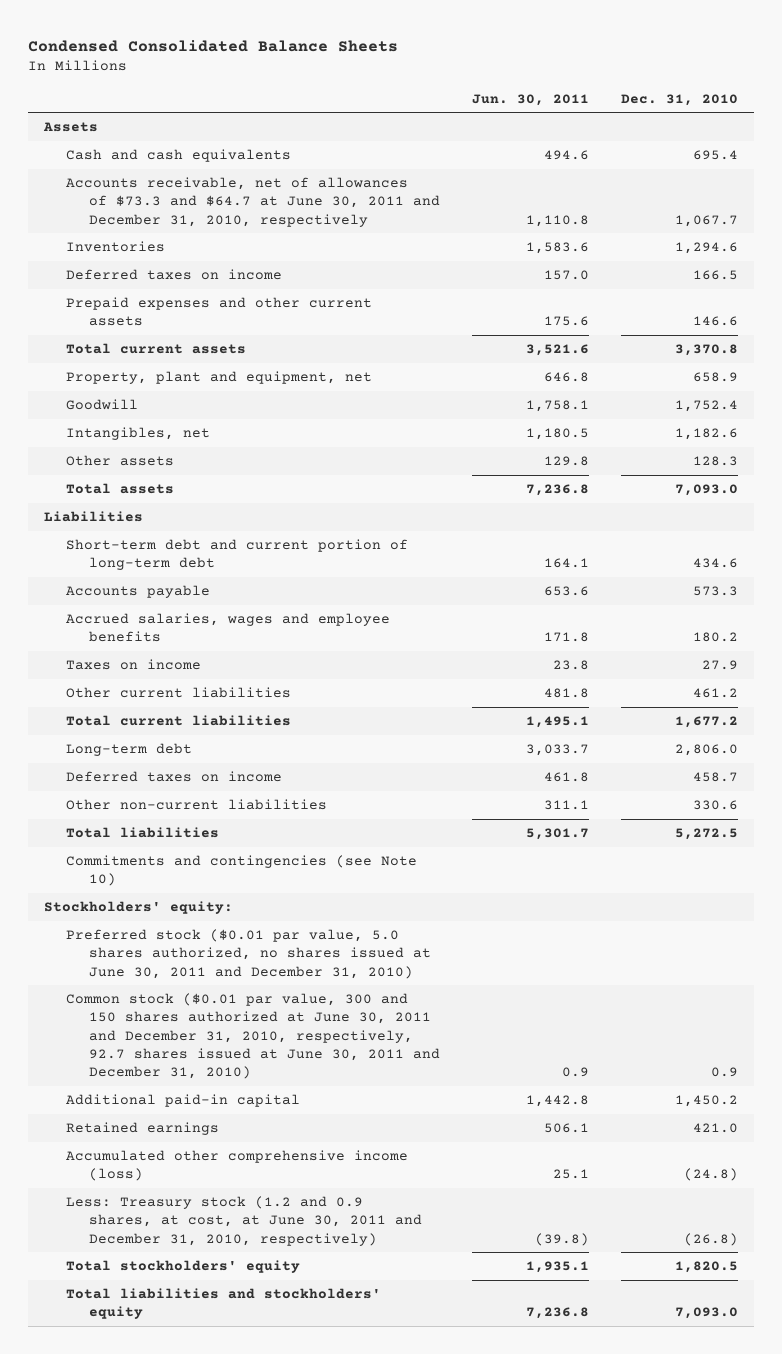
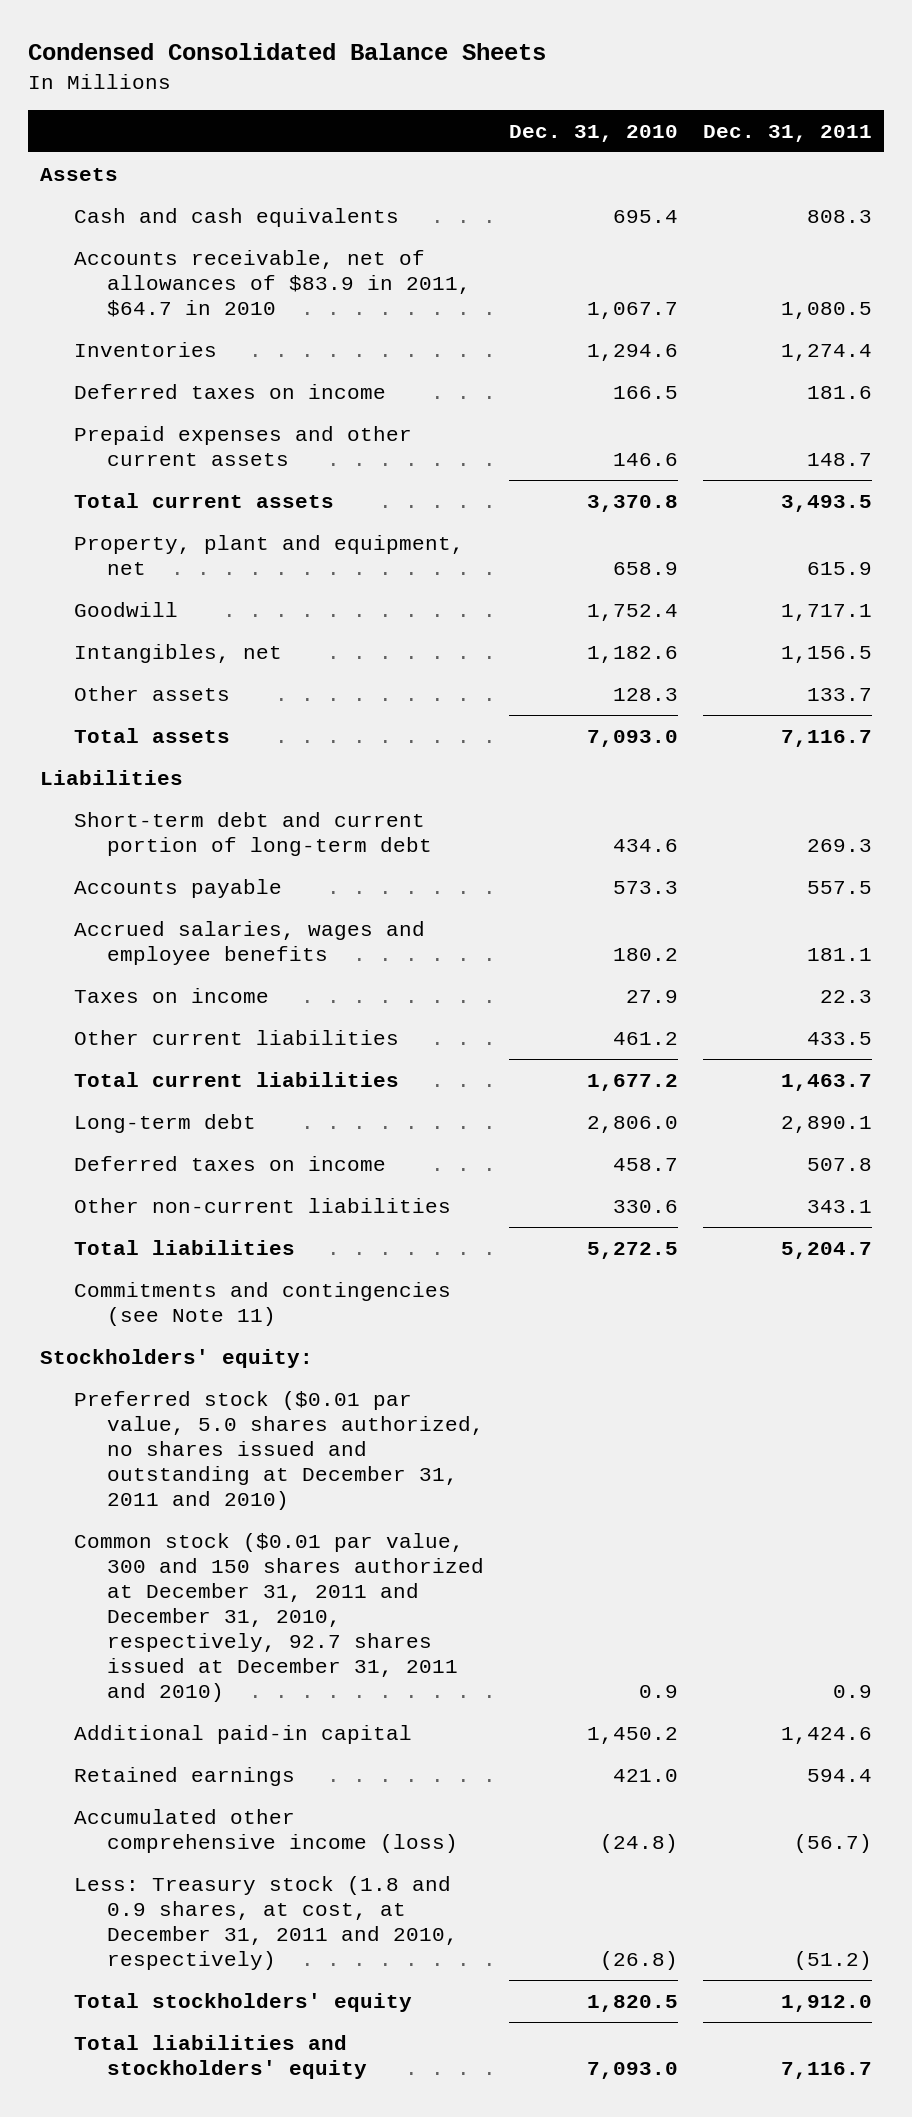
[471,93,589,106] Jun. 30, 2011 -> none
none -> [702,124,872,142] Dec. 31, 2011
[66,177,440,227] Accounts receivable, net of allowances of $73.3 and $64.7 at June 30, 2011 and December 31, 2010, respectively -> [73,249,472,317] Accounts receivable, net of allowances of $83.9 in 2011, $64.7 in 2010
[66,855,418,887] Commitments and contingencies (see Note 10) -> [73,1281,451,1326] Commitments and contingencies (see Note 11)
[66,929,431,979] Preferred stock ($0.01 par value, 5.0 shares authorized, no shares issued at June 30, 2011 and December 31, 2010) -> [73,1390,485,1510] Preferred stock ($0.01 par value, 5.0 shares authorized, no shares issued and outstanding at December 31, 2011 and 2010)
[66,993,440,1080] Common stock ($0.01 par value, 300 and 150 shares authorized at June 30, 2011 and December 31, 2010, respectively, 92.7 shares issued at June 30, 2011 and December 31, 2010) -> [73,1532,485,1702] Common stock ($0.01 par value, 300 and 150 shares authorized at December 31, 2011 and December 31, 2010, respectively, 92.7 shares issued at December 31, 2011 and 2010)
[66,1196,422,1246] Less: Treasury stock (1.2 and 0.9 shares, at cost, at June 30, 2011 and December 31, 2010, respectively) -> [73,1875,459,1970] Less: Treasury stock (1.8 and 0.9 shares, at cost, at December 31, 2011 and 2010, respectively)

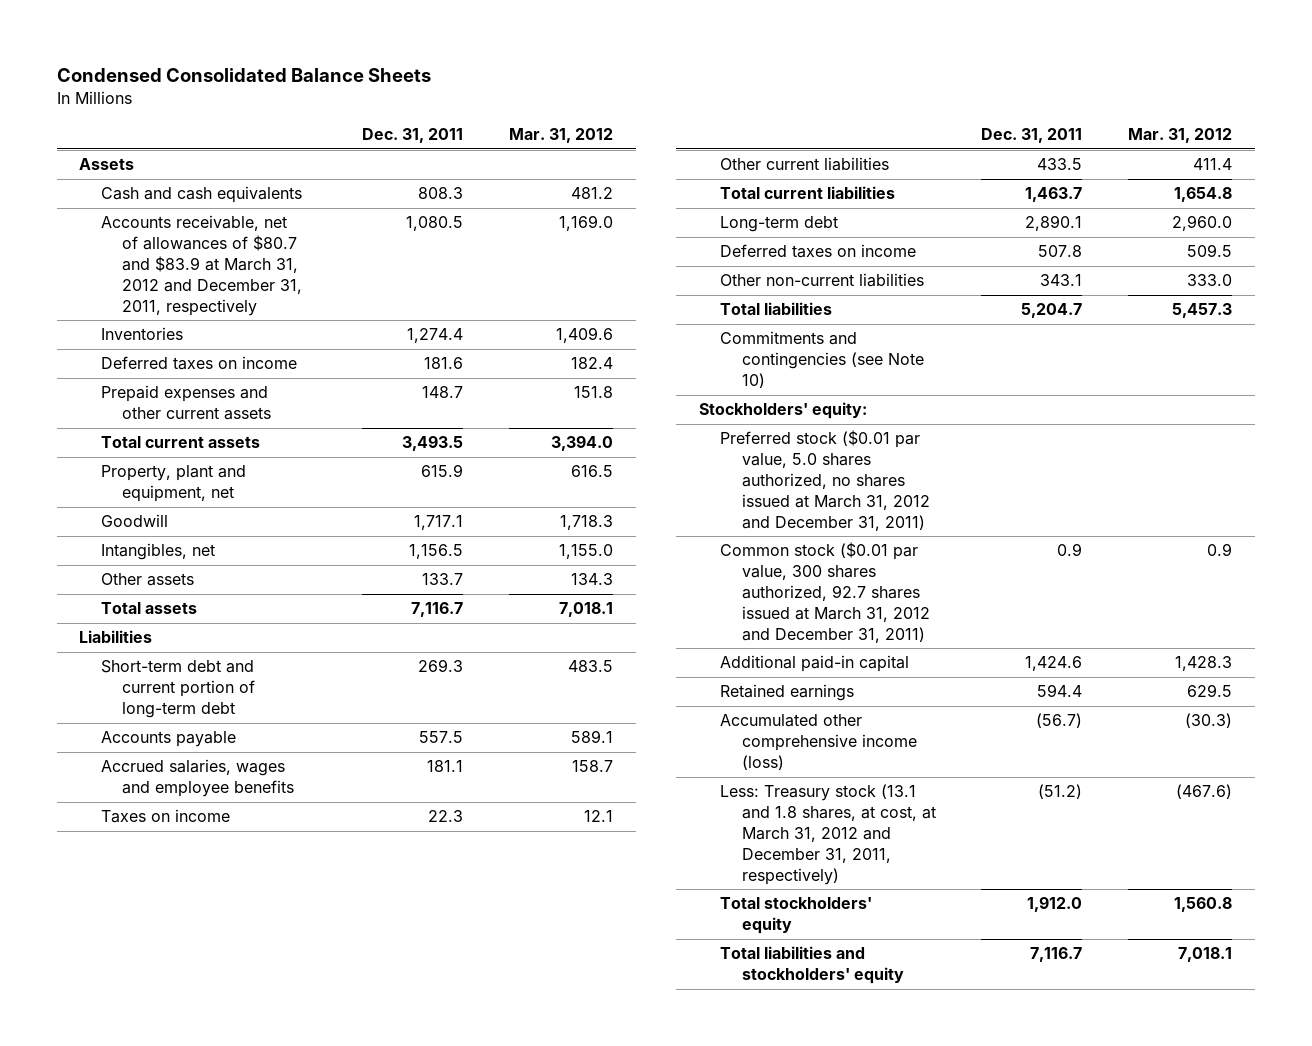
[508,124,678,142] Dec. 31, 2010 -> none
none -> [508,128,613,144] Mar. 31, 2012
[73,249,472,317] Accounts receivable, net of allowances of $83.9 in 2011, $64.7 in 2010 -> [100,215,303,316] Accounts receivable, net of allowances of $80.7 and $83.9 at March 31, 2012 and December 31, 2011, respectively
[73,1281,451,1326] Commitments and contingencies (see Note 11) -> [720,331,924,388] Commitments and contingencies (see Note 10)
[73,1390,485,1510] Preferred stock ($0.01 par value, 5.0 shares authorized, no shares issued and outstanding at December 31, 2011 and 2010) -> [720,430,930,531] Preferred stock ($0.01 par value, 5.0 shares authorized, no shares issued at March 31, 2012 and December 31, 2011)
[73,1532,485,1702] Common stock ($0.01 par value, 300 and 150 shares authorized at December 31, 2011 and December 31, 2010, respectively, 92.7 shares issued at December 31, 2011 and 2010) -> [720,542,930,643] Common stock ($0.01 par value, 300 shares authorized, 92.7 shares issued at March 31, 2012 and December 31, 2011)
[73,1875,459,1970] Less: Treasury stock (1.8 and 0.9 shares, at cost, at December 31, 2011 and 2010, respectively) -> [720,784,936,885] Less: Treasury stock (13.1 and 1.8 shares, at cost, at March 31, 2012 and December 31, 2011, respectively)

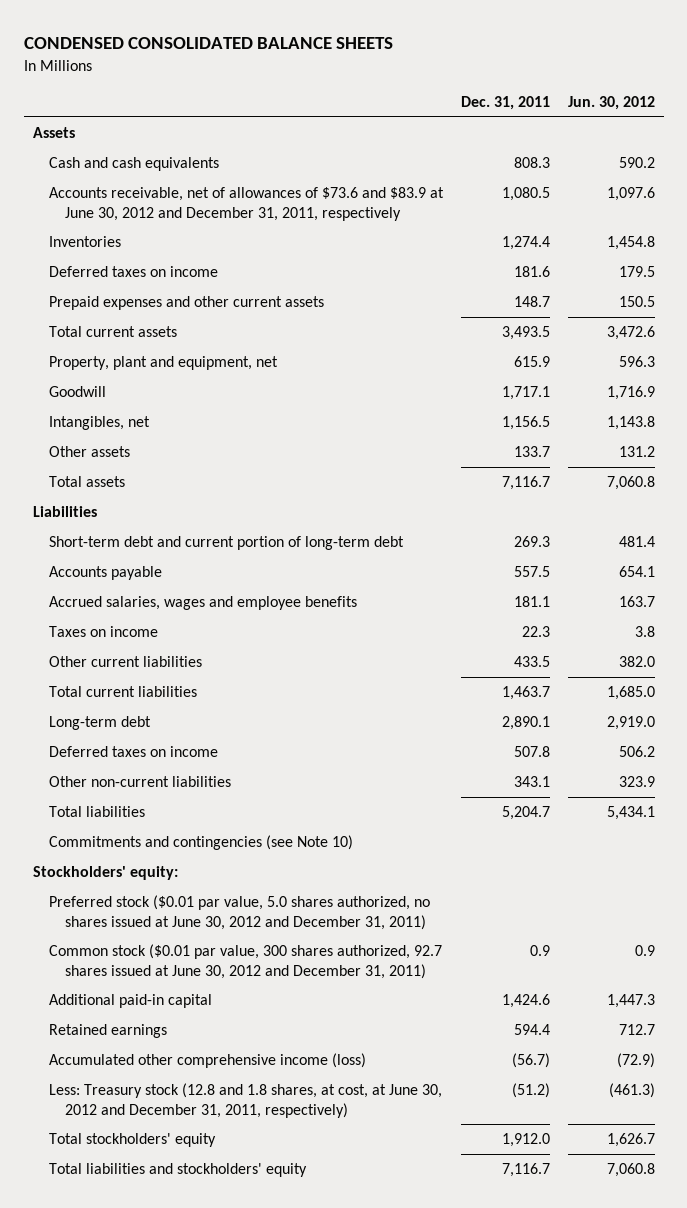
[56,67,431,82] Condensed Consolidated Balance Sheets -> [23,36,393,49] CONDENSED CONSOLIDATED BALANCE SHEETS
[508,128,613,144] Mar. 31, 2012 -> none
none -> [567,96,655,111] Jun. 30, 2012
[100,215,303,316] Accounts receivable, net of allowances of $80.7 and $83.9 at March 31, 2012 and December 31, 2011, respectively -> [48,187,444,221] Accounts receivable, net of allowances of $73.6 and $83.9 at June 30, 2012 and December 31, 2011, respectively
[720,430,930,531] Preferred stock ($0.01 par value, 5.0 shares authorized, no shares issued at March 31, 2012 and December 31, 2011) -> [48,895,430,930] Preferred stock ($0.01 par value, 5.0 shares authorized, no shares issued at June 30, 2012 and December 31, 2011)
[720,542,930,643] Common stock ($0.01 par value, 300 shares authorized, 92.7 shares issued at March 31, 2012 and December 31, 2011) -> [48,944,442,979] Common stock ($0.01 par value, 300 shares authorized, 92.7 shares issued at June 30, 2012 and December 31, 2011)
[720,784,936,885] Less: Treasury stock (13.1 and 1.8 shares, at cost, at March 31, 2012 and December 31, 2011, respectively) -> [48,1083,442,1118] Less: Treasury stock (12.8 and 1.8 shares, at cost, at June 30, 2012 and December 31, 2011, respectively)

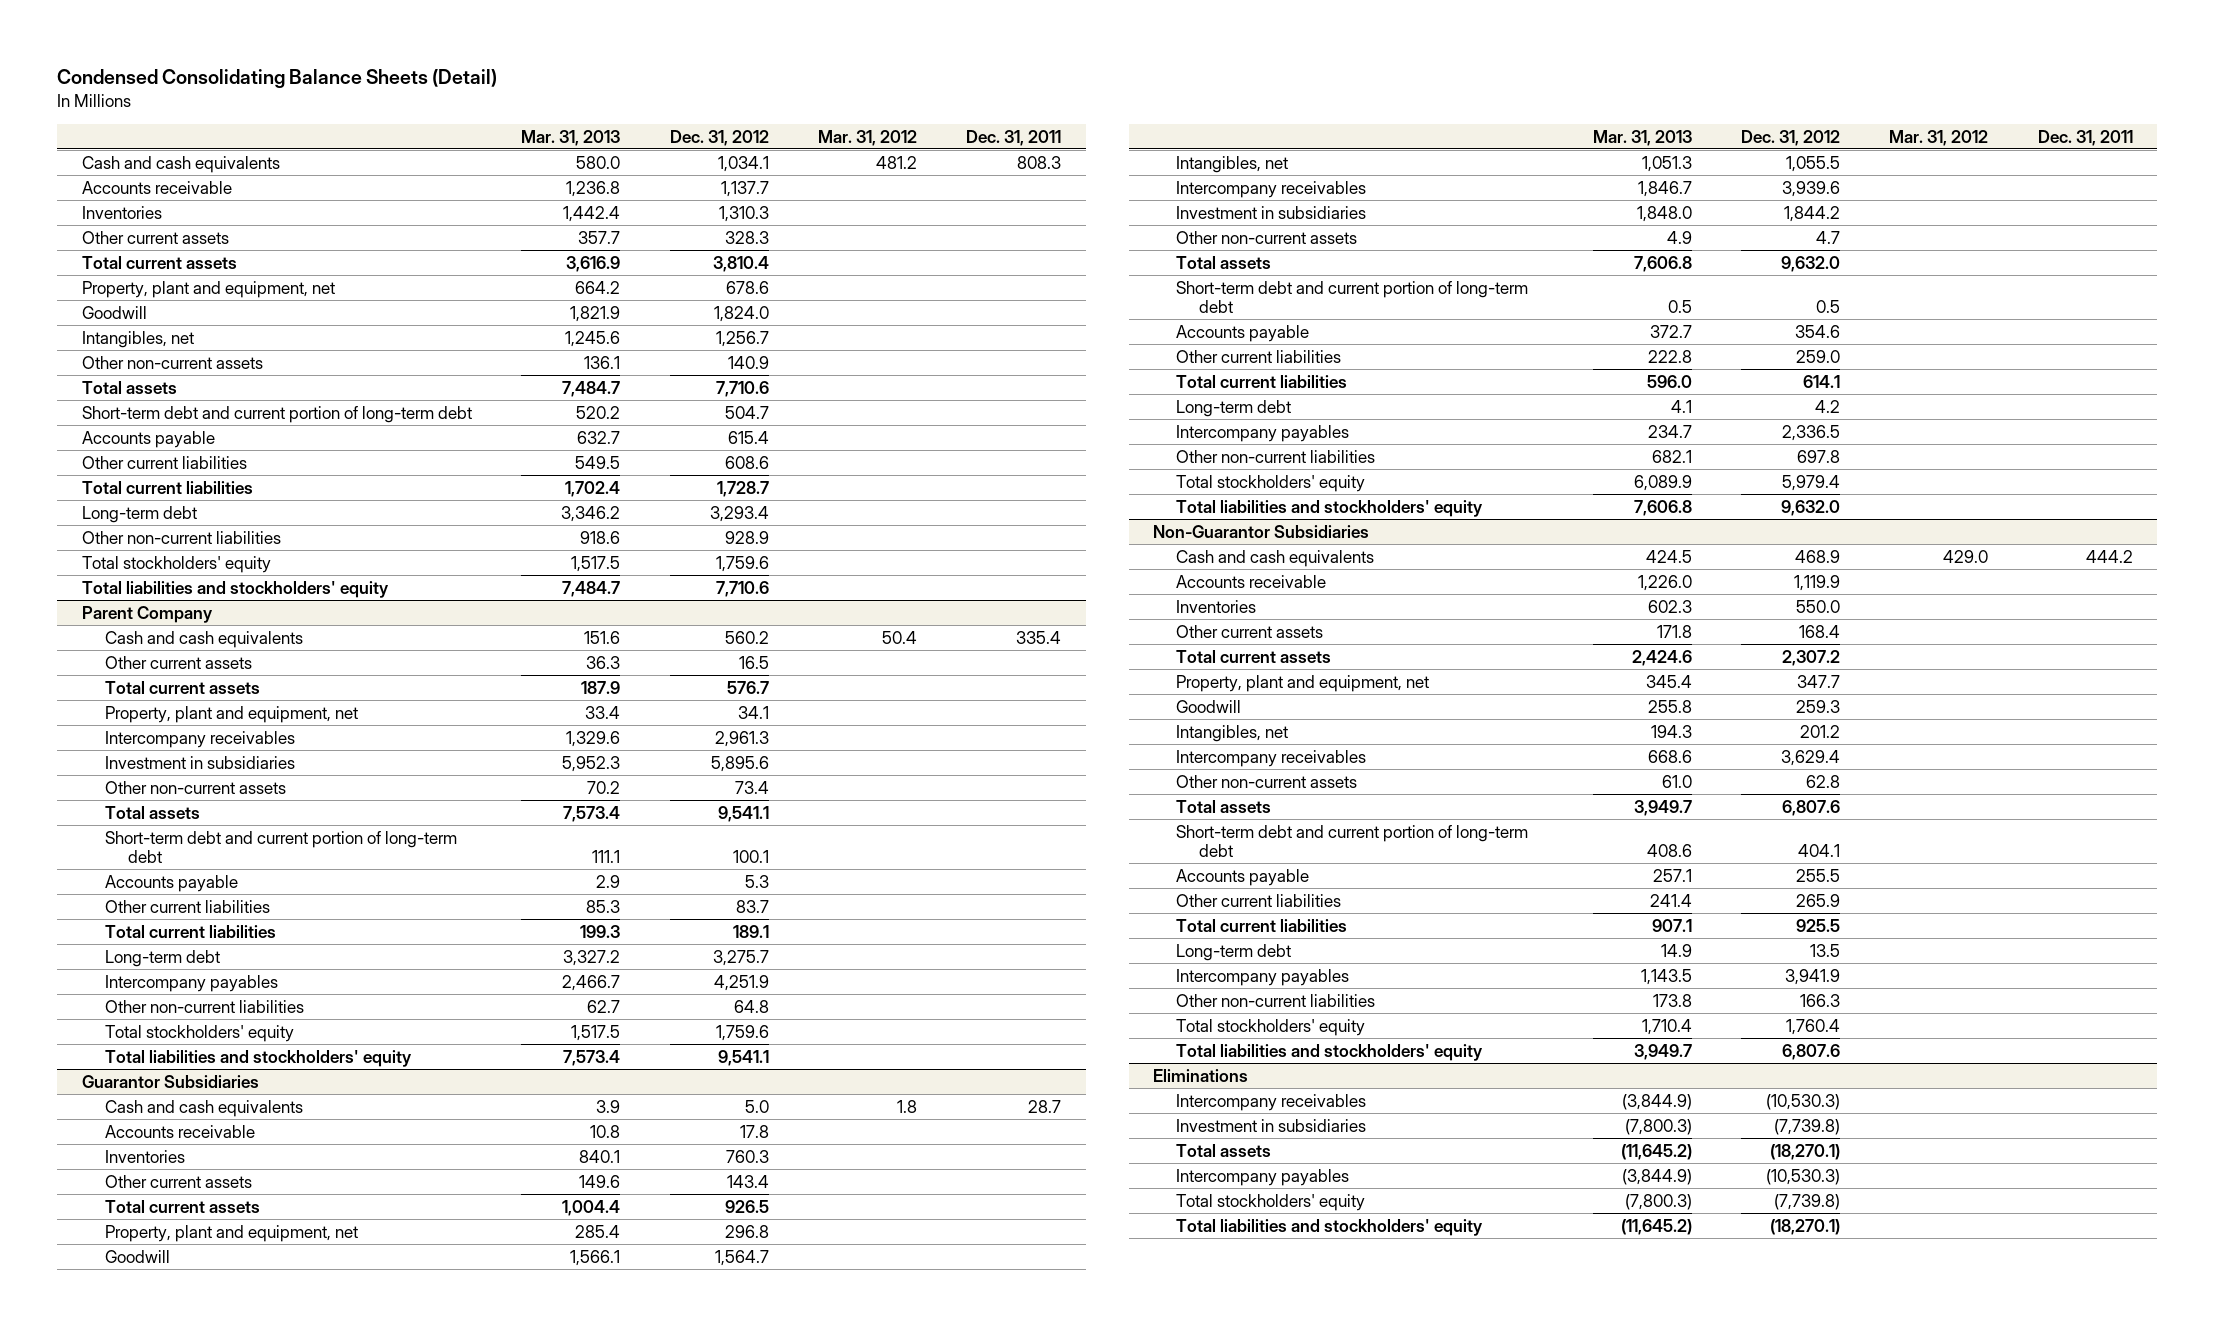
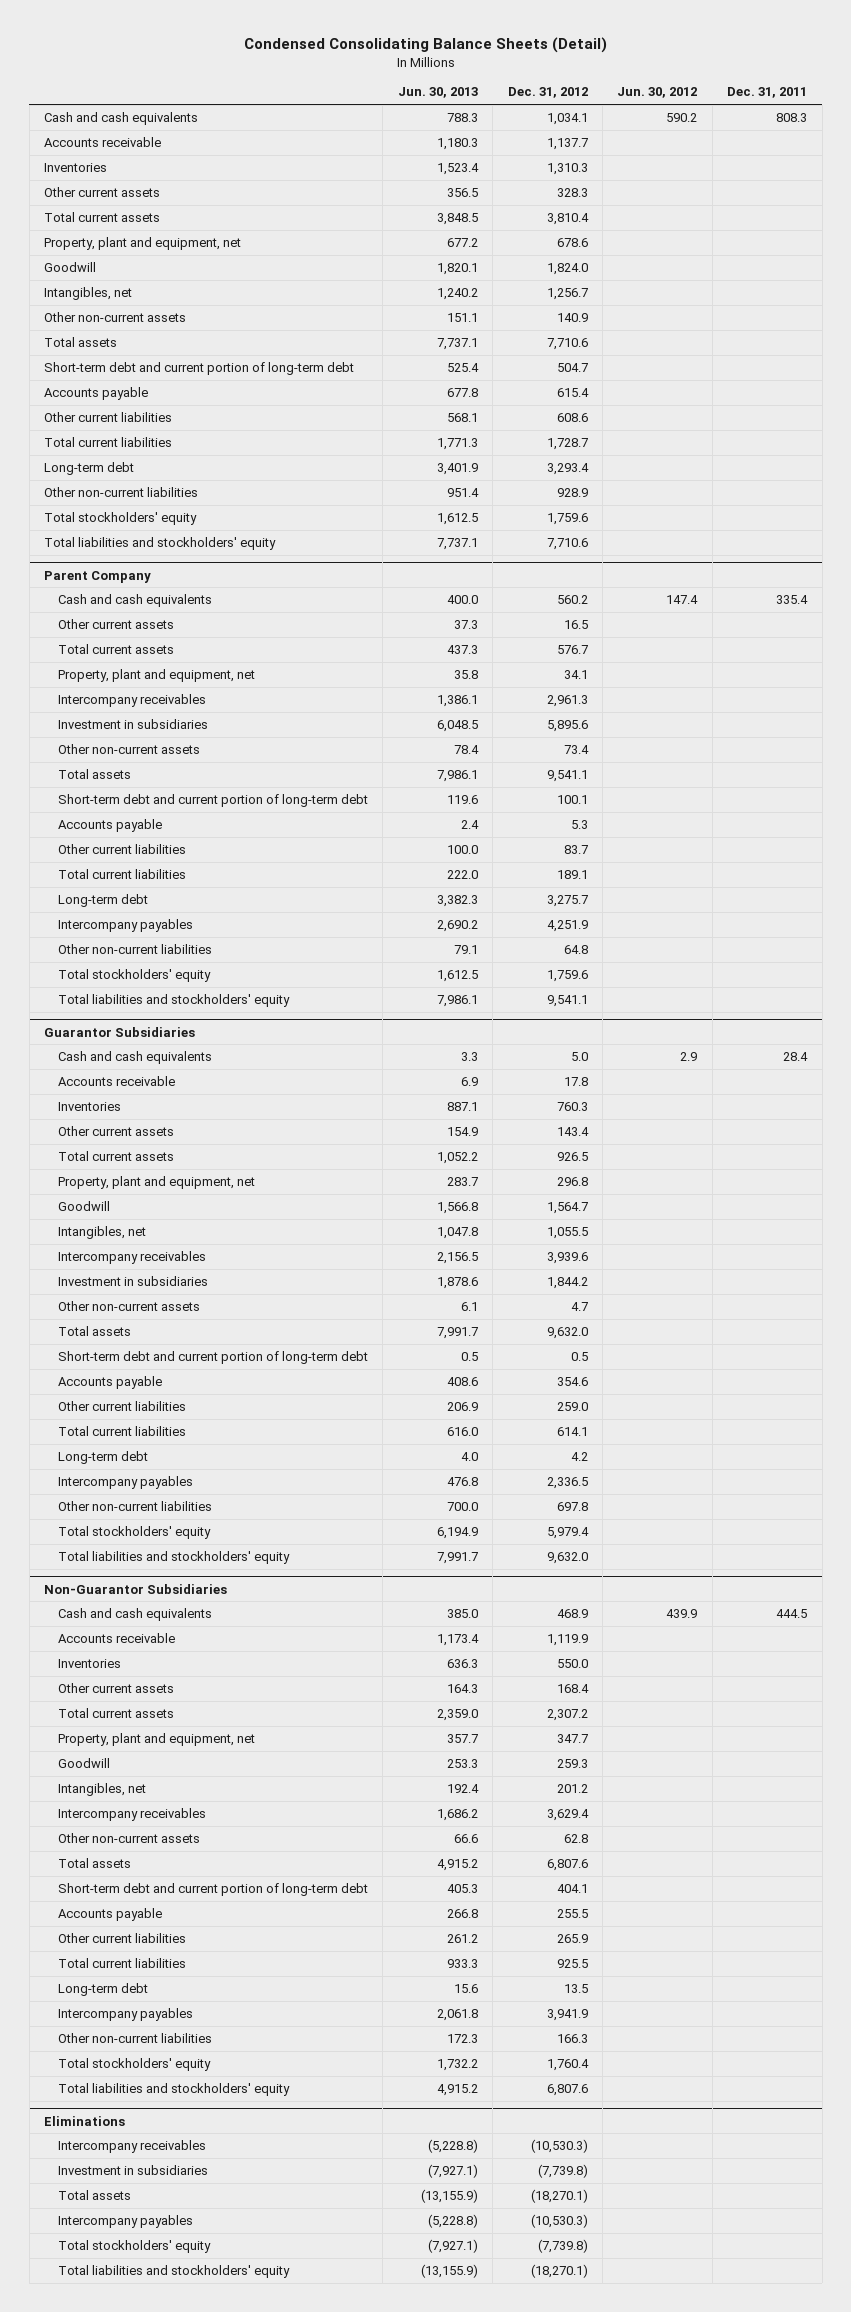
[521,129,621,146] Mar. 31, 2013 -> none
[818,129,918,146] Mar. 31, 2012 -> none
none -> [397,87,478,99] Jun. 30, 2013
none -> [617,87,698,99] Jun. 30, 2012
[1028,1099,1062,1113] 28.7 -> [783,1051,809,1061] 28.4
[2085,549,2133,563] 444.2 -> [776,1608,808,1618] 444.5

